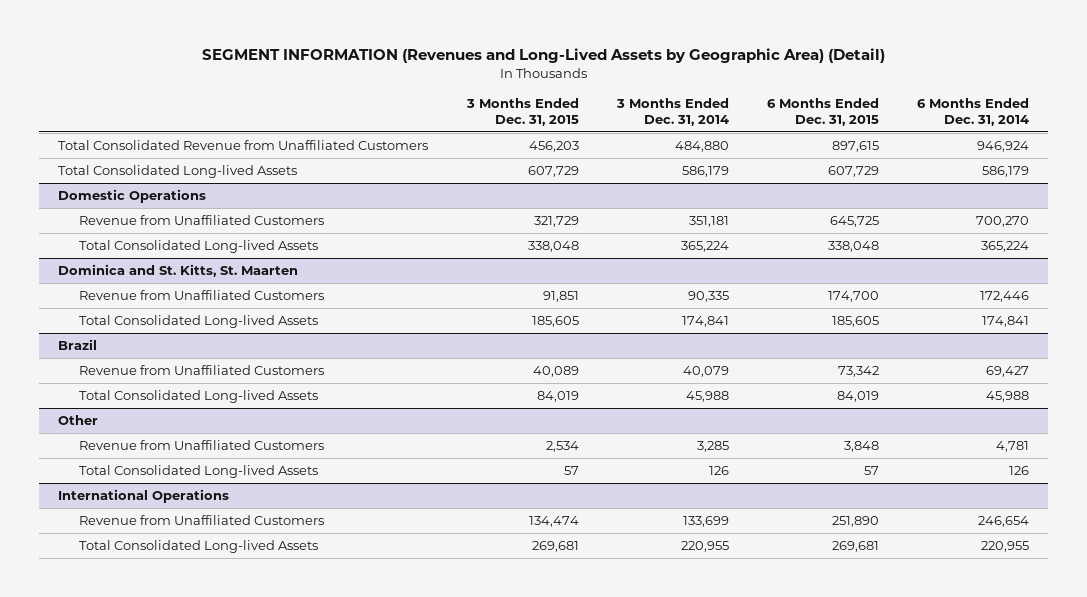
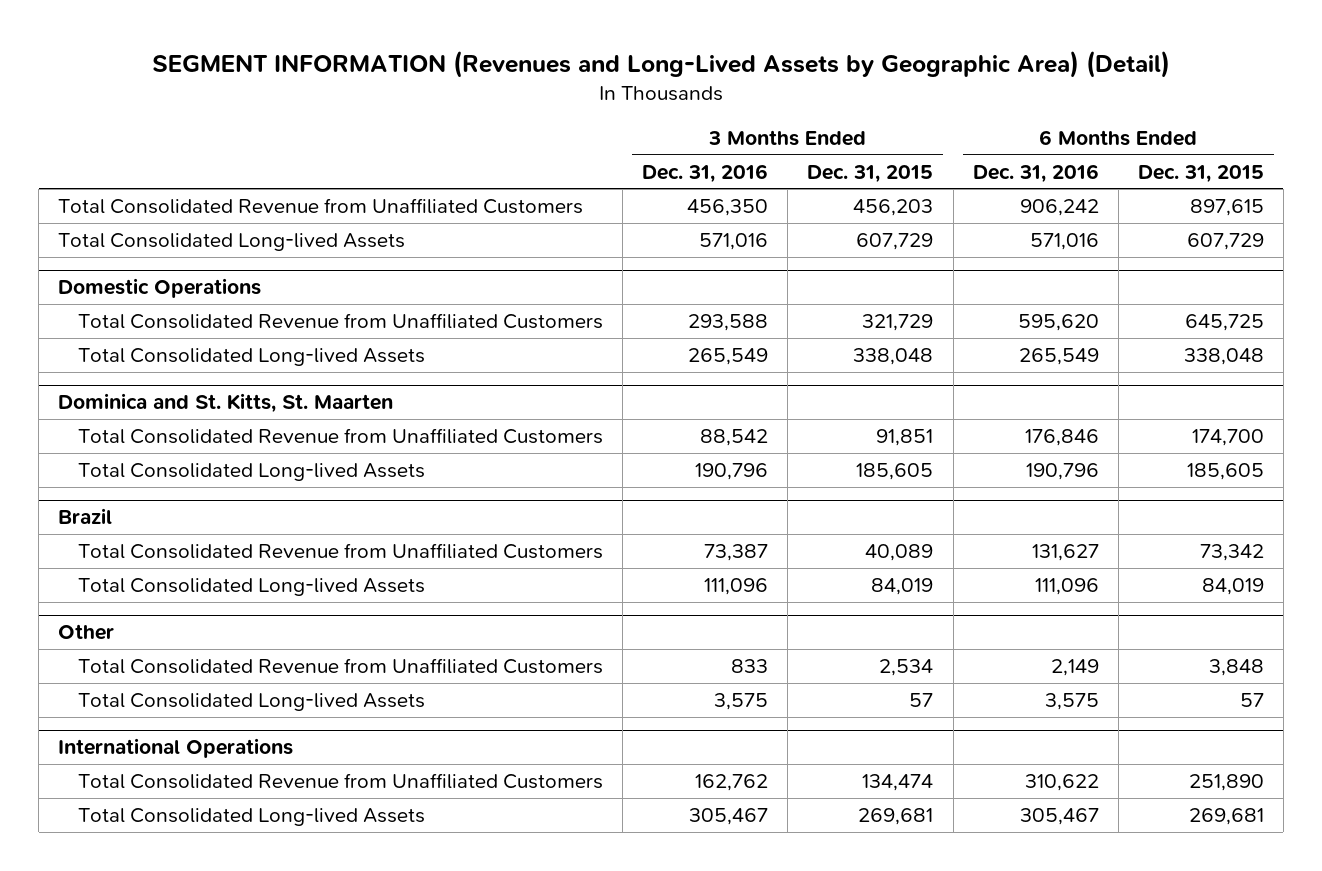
[615,98,729,126] 3 Months Ended Dec. 31, 2014 -> none
[916,98,1029,126] 6 Months Ended Dec. 31, 2014 -> none
none -> [642,163,769,183] Dec. 31, 2016
none -> [972,163,1099,183] Dec. 31, 2016
[78,215,324,226] Revenue from Unaffiliated Customers -> [78,312,604,329] Total Consolidated Revenue from Unaffiliated Customers
[78,290,324,301] Revenue from Unaffiliated Customers -> [78,427,604,444] Total Consolidated Revenue from Unaffiliated Customers
[78,365,324,376] Revenue from Unaffiliated Customers -> [78,542,604,559] Total Consolidated Revenue from Unaffiliated Customers
[78,440,324,451] Revenue from Unaffiliated Customers -> [78,657,604,674] Total Consolidated Revenue from Unaffiliated Customers
[78,515,324,526] Revenue from Unaffiliated Customers -> [78,772,604,789] Total Consolidated Revenue from Unaffiliated Customers

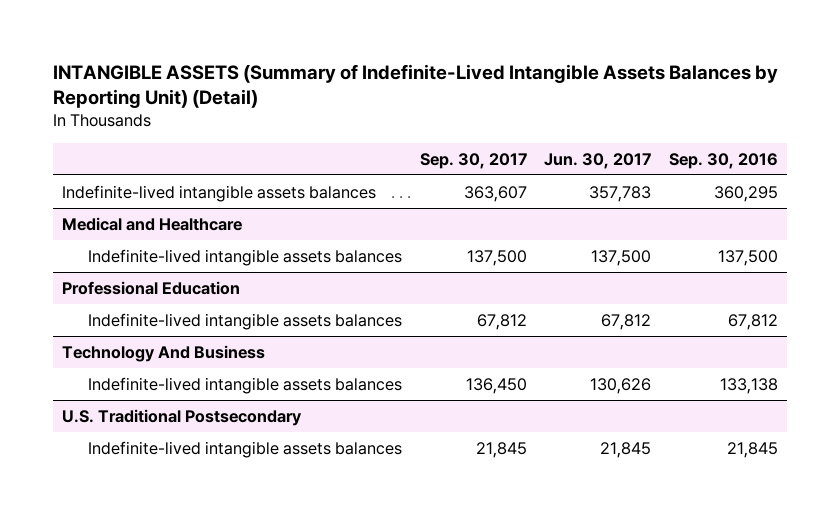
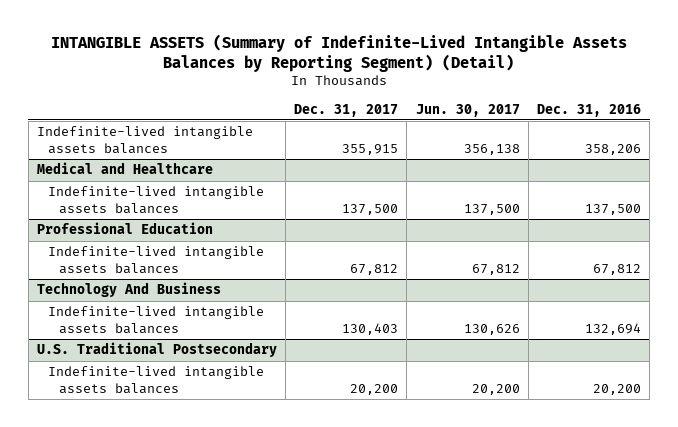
[53,63,779,109] INTANGIBLE ASSETS (Summary of Indefinite-Lived Intangible Assets Balances by Reporting Unit) (Detail) -> [50,34,627,73] INTANGIBLE ASSETS (Summary of Indefinite-Lived Intangible Assets Balances by Reporting Segment) (Detail)
[419,152,527,169] Sep. 30, 2017 -> none
[669,152,779,169] Sep. 30, 2016 -> none
none -> [294,103,399,117] Dec. 31, 2017
none -> [537,103,642,117] Dec. 31, 2016
[589,185,652,202] 357,783 -> [463,143,520,155] 356,138
[600,441,652,458] 21,845 -> [471,383,520,395] 20,200

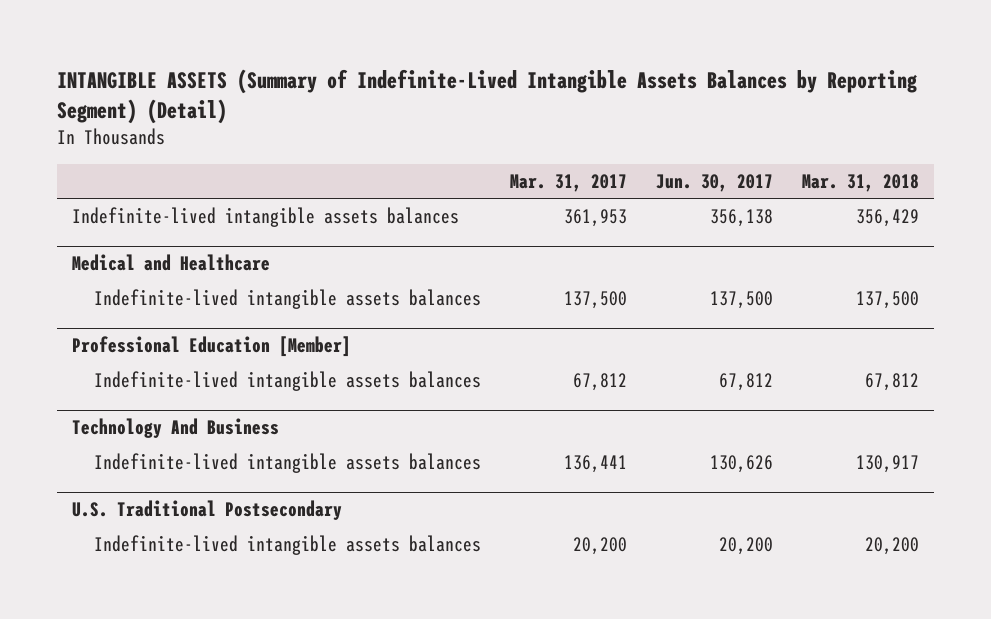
[294,103,399,117] Dec. 31, 2017 -> none
[537,103,642,117] Dec. 31, 2016 -> none
none -> [509,174,627,193] Mar. 31, 2017
none -> [802,174,920,193] Mar. 31, 2018
[36,222,213,235] Professional Education -> [71,336,351,358] Professional Education [Member]

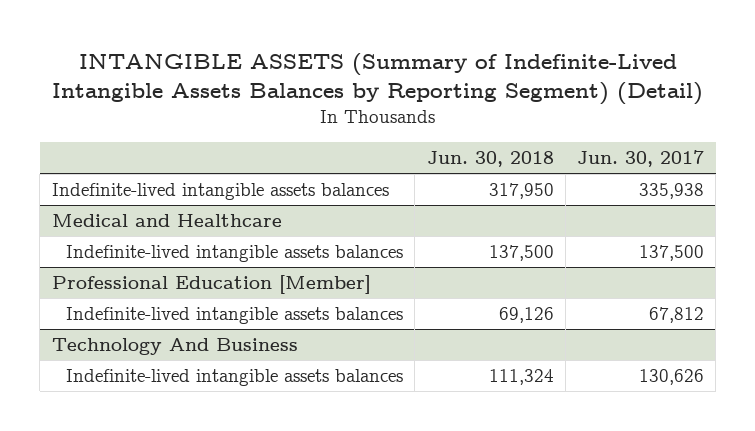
[509,174,627,193] Mar. 31, 2017 -> none
[802,174,920,193] Mar. 31, 2018 -> none
none -> [426,150,554,167] Jun. 30, 2018
[710,209,774,228] 356,138 -> [638,183,704,200] 335,938
[71,500,342,521] U.S. Traditional Postsecondary -> none
[93,535,481,556] Indefinite-lived intangible assets balances -> none

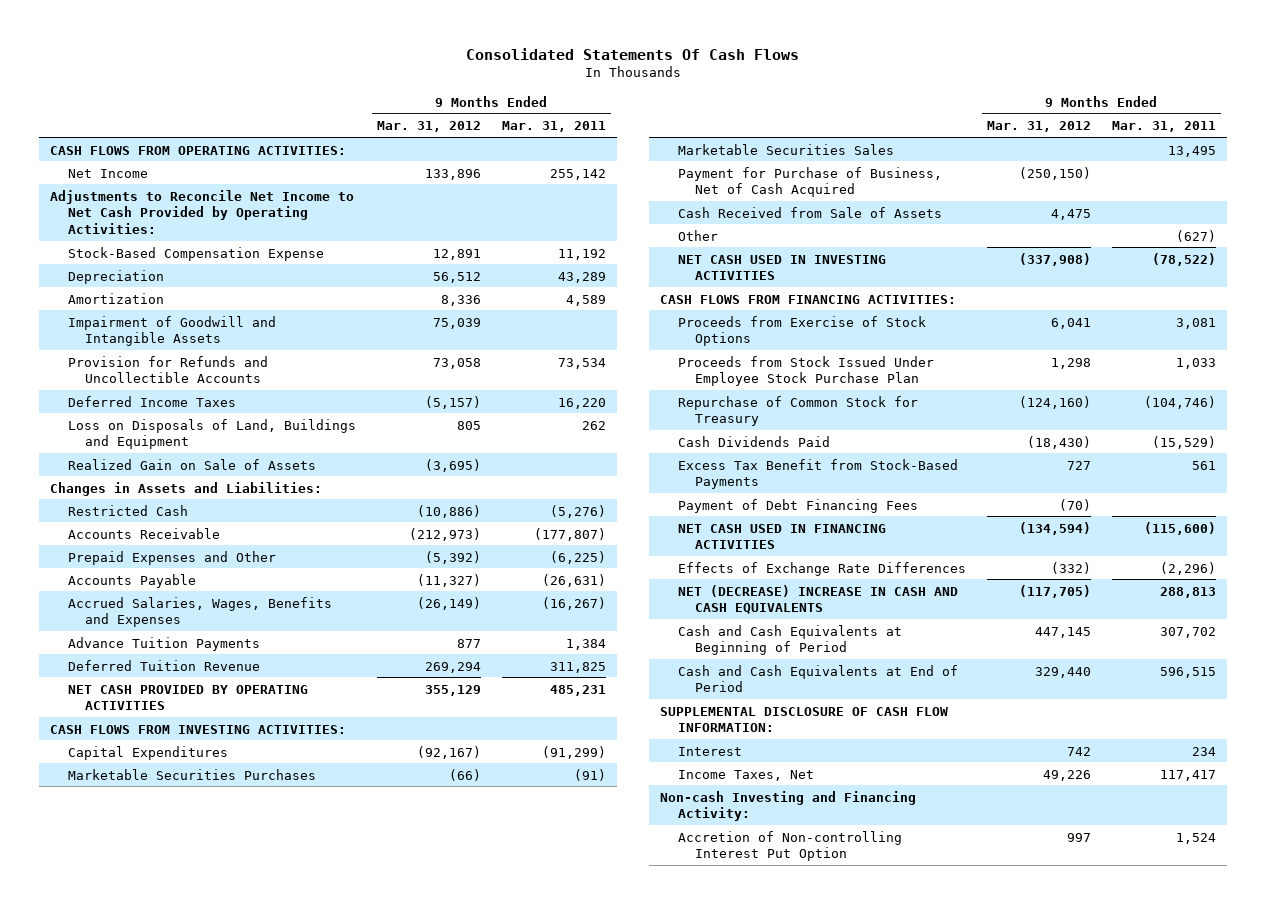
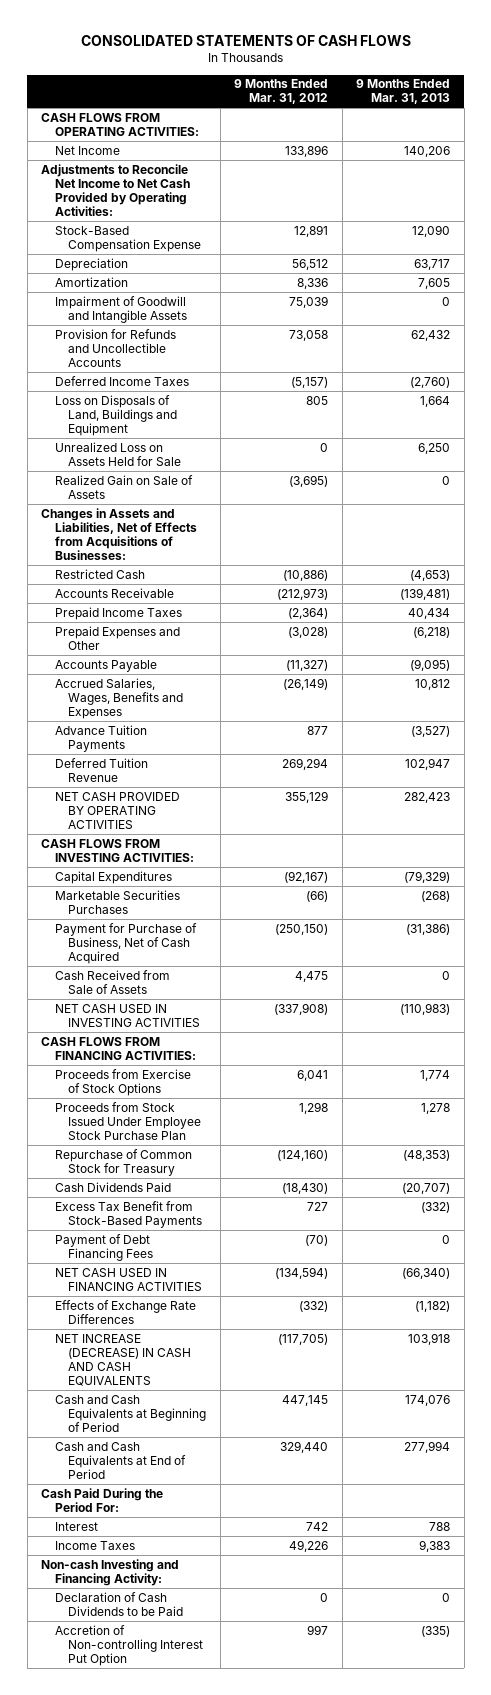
[466,47,800,60] Consolidated Statements Of Cash Flows -> [80,34,411,46] CONSOLIDATED STATEMENTS OF CASH FLOWS
[502,121,607,133] Mar. 31, 2011 -> none
none -> [356,79,451,105] 9 Months Ended Mar. 31, 2013
none -> [54,441,182,466] Unrealized Loss on Assets Held for Sale
[50,481,323,496] Changes in Assets and Liabilities: -> [41,507,197,560] Changes in Assets and Liabilities, Net of Effects from Acquisitions of Businesses:
none -> [54,606,182,620] Prepaid Income Taxes
[424,550,481,564] (5,392) -> [288,626,329,638] (3,028)
[677,143,894,155] Marketable Securities Sales -> none
[677,229,718,241] Other -> none
[677,584,958,615] NET (DECREASE) INCREASE IN CASH AND CASH EQUIVALENTS -> [54,1333,192,1386] NET INCREASE (DECREASE) IN CASH AND CASH EQUIVALENTS
[659,706,948,733] SUPPLEMENTAL DISCLOSURE OF CASH FLOW INFORMATION: -> none
none -> [41,1487,164,1512] Cash Paid During the Period For:
[677,769,814,781] Income Taxes, Net -> [54,1540,135,1550] Income Taxes
none -> [54,1591,184,1616] Declaration of Cash Dividends to be Paid

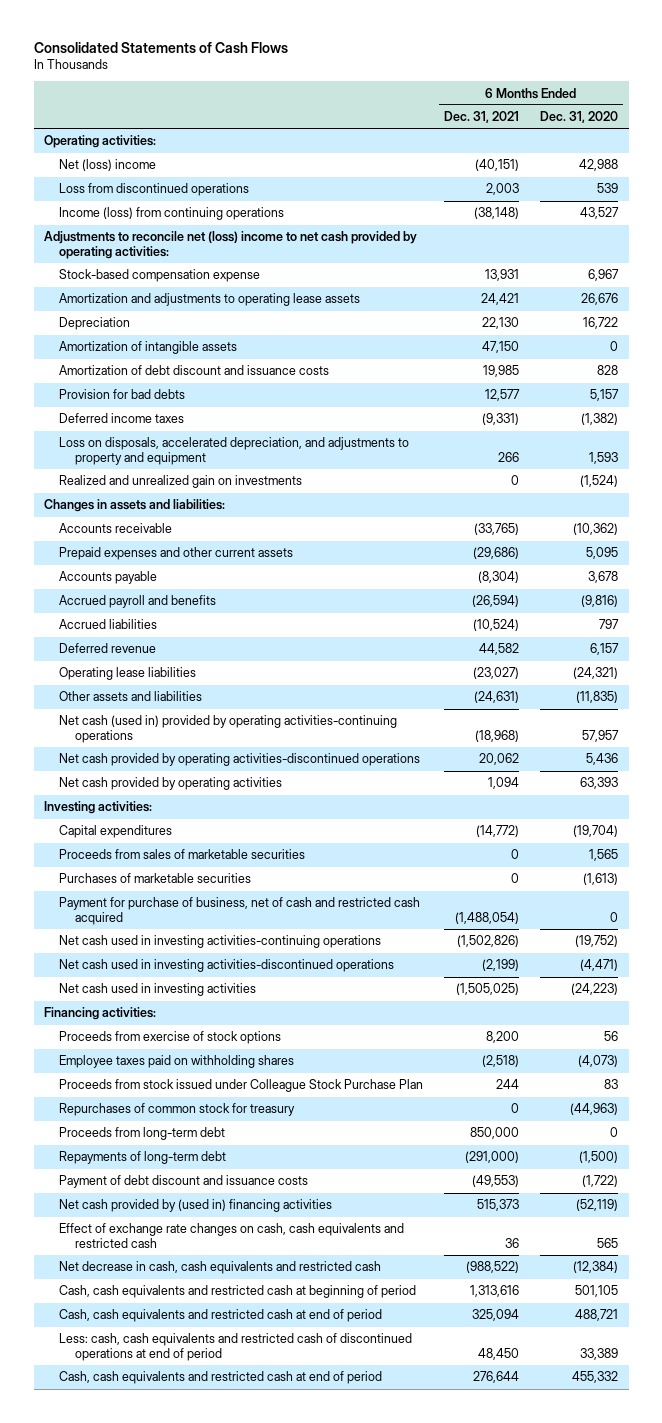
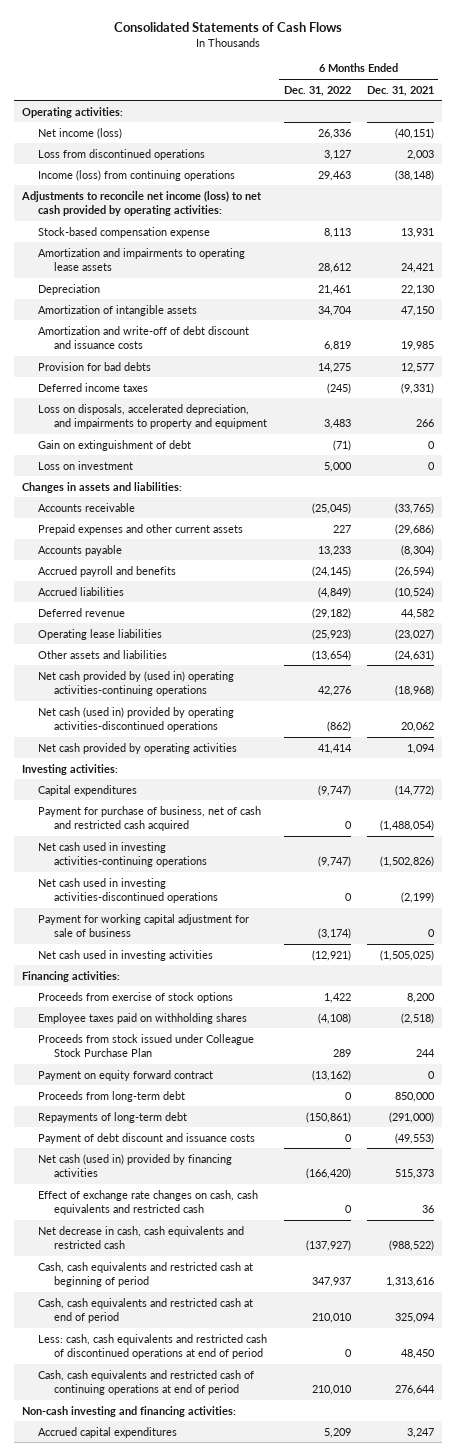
[540,111,619,124] Dec. 31, 2020 -> none
none -> [283,85,351,96] Dec. 31, 2022
[59,159,157,172] Net (loss) income -> [38,127,123,139] Net income (loss)
[44,231,418,259] Adjustments to reconcile net (loss) income to net cash provided by operating activities: -> [21,190,263,216] Adjustments to reconcile net income (loss) to net cash provided by operating activities:
[59,293,361,307] Amortization and adjustments to operating lease assets -> [38,247,246,271] Amortization and impairments to operating lease assets
[59,365,330,376] Amortization of debt discount and issuance costs -> [38,325,250,349] Amortization and write-off of debt discount and issuance costs
[59,437,410,465] Loss on disposals, accelerated depreciation, and adjustments to property and equipment -> [38,403,268,429] Loss on disposals, accelerated depreciation, and impairments to property and equipment
none -> [38,439,192,451] Gain on extinguishment of debt
[59,475,303,489] Realized and unrealized gain on investments -> [38,460,134,470] Loss on investment
[59,715,398,743] Net cash (used in) provided by operating activities-continuing operations -> [38,670,235,696] Net cash provided by (used in) operating activities-continuing operations
[59,753,421,767] Net cash provided by operating activities-discontinued operations -> [38,706,235,732] Net cash (used in) provided by operating activities-discontinued operations
[59,849,306,860] Proceeds from sales of marketable securities -> none
[59,873,252,884] Purchases of marketable securities -> none
none -> [38,913,250,937] Payment for working capital adjustment for sale of business
[59,1103,296,1117] Repurchases of common stock for treasury -> none
none -> [38,1069,214,1081] Payment on equity forward contract
[59,1199,333,1213] Net cash provided by (used in) financing activities -> [38,1153,233,1177] Net cash (used in) provided by financing activities
[59,1371,383,1385] Cash, cash equivalents and restricted cash at end of period -> [38,1369,255,1395] Cash, cash equivalents and restricted cash of continuing operations at end of period
none -> [22,1405,237,1417] Non-cash investing and financing activities:
none -> [38,1426,178,1438] Accrued capital expenditures

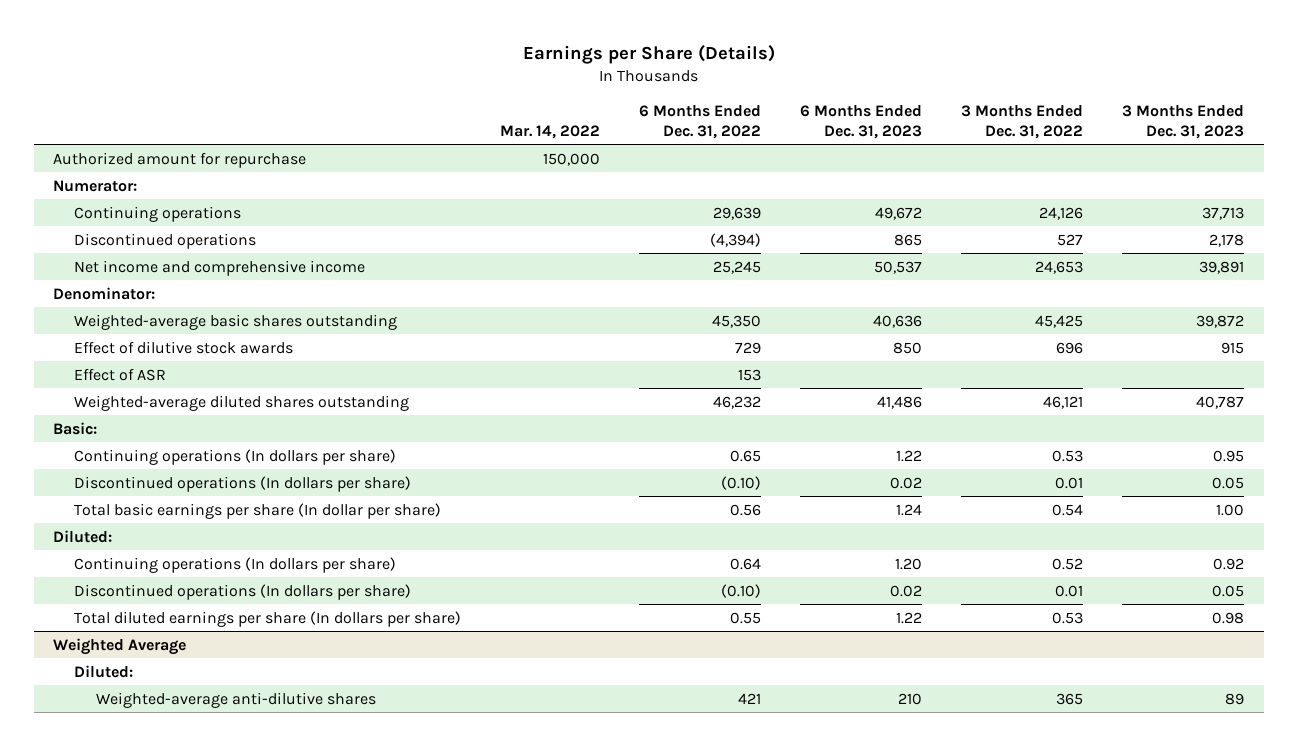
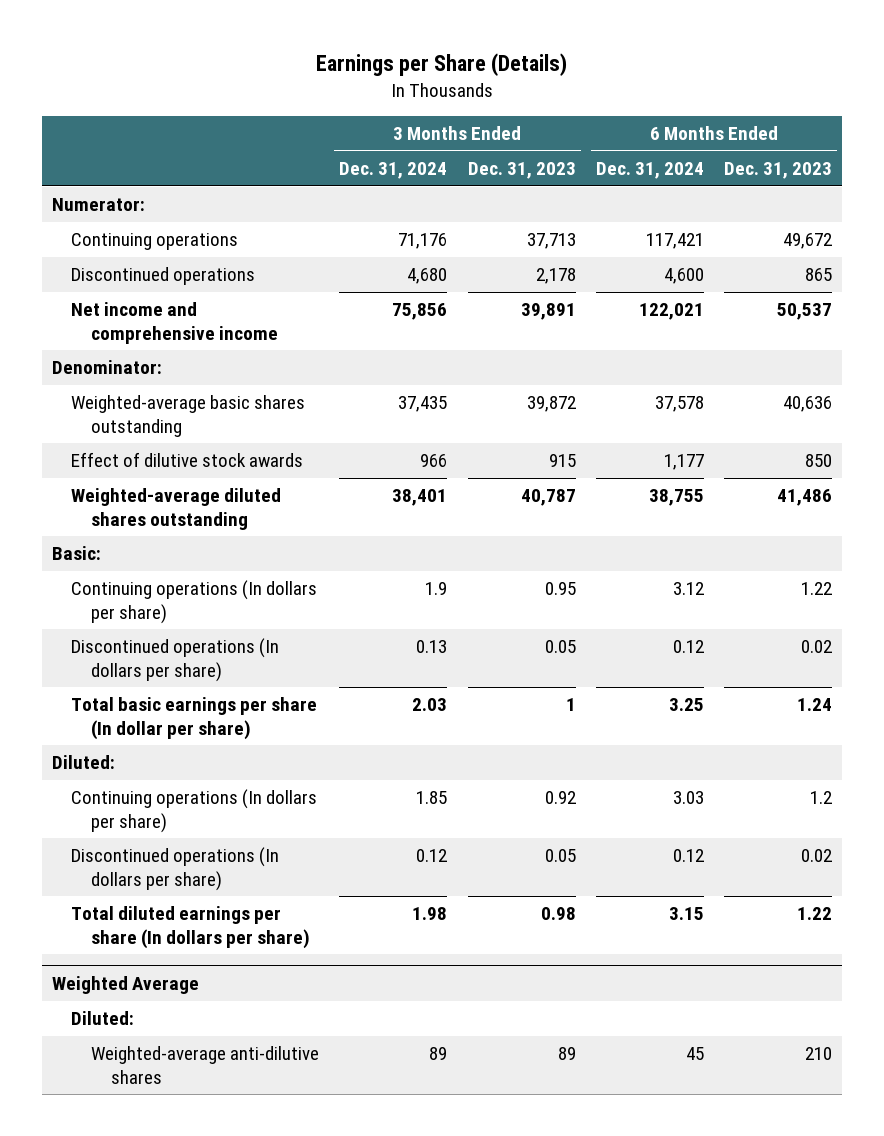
[500,124,601,139] Mar. 14, 2022 -> none
[639,104,762,139] 6 Months Ended Dec. 31, 2022 -> none
[961,104,1084,139] 3 Months Ended Dec. 31, 2022 -> none
none -> [339,161,448,179] Dec. 31, 2024
none -> [595,161,704,179] Dec. 31, 2024
[53,151,307,168] Authorized amount for repurchase -> none
[74,367,167,381] Effect of ASR -> none
[1216,503,1245,516] 1.00 -> [565,698,576,712] 1
[895,557,923,570] 1.20 -> [809,791,832,805] 1.2

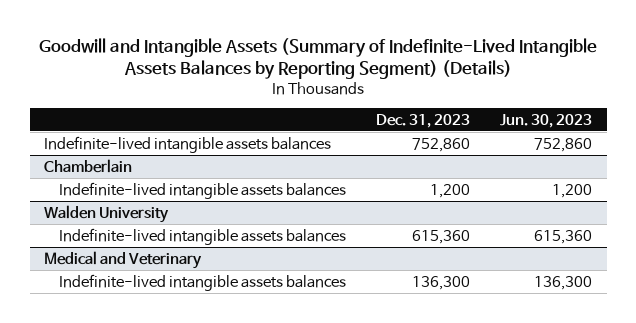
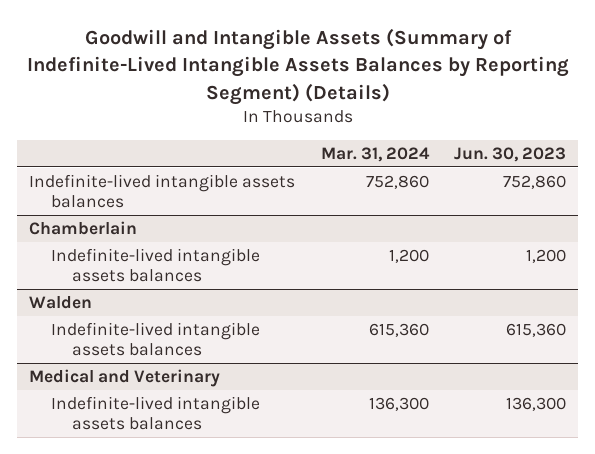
[376,113,471,128] Dec. 31, 2023 -> none
none -> [320,146,430,162] Mar. 31, 2024
[44,204,170,223] Walden University -> [29,296,93,310] Walden

